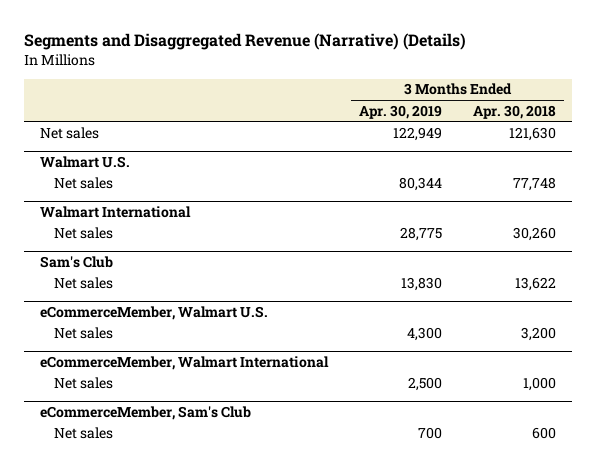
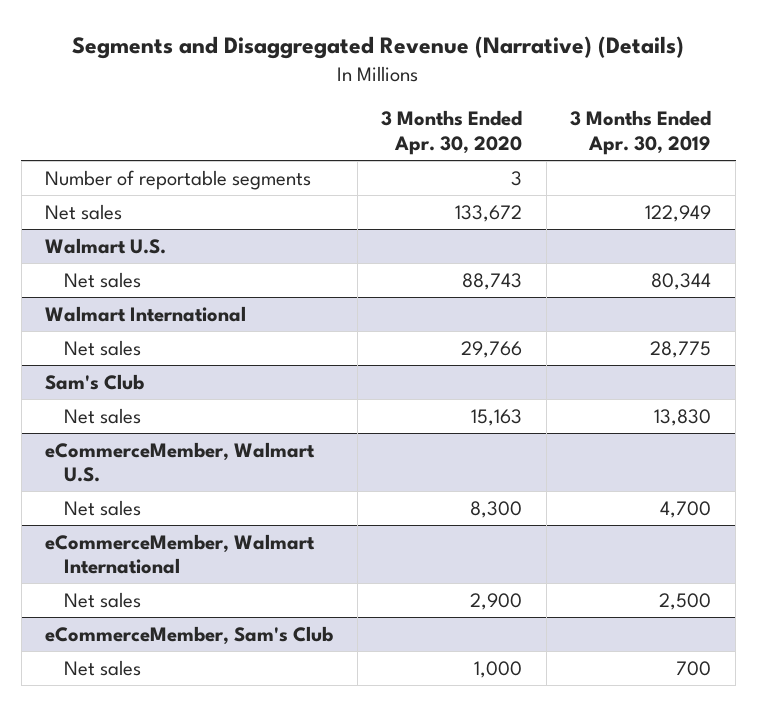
[473,104,557,119] Apr. 30, 2018 -> none
none -> [381,110,523,155] 3 Months Ended Apr. 30, 2020
none -> [45,169,312,190] Number of reportable segments
[407,326,443,341] 4,300 -> [660,500,712,518] 4,700

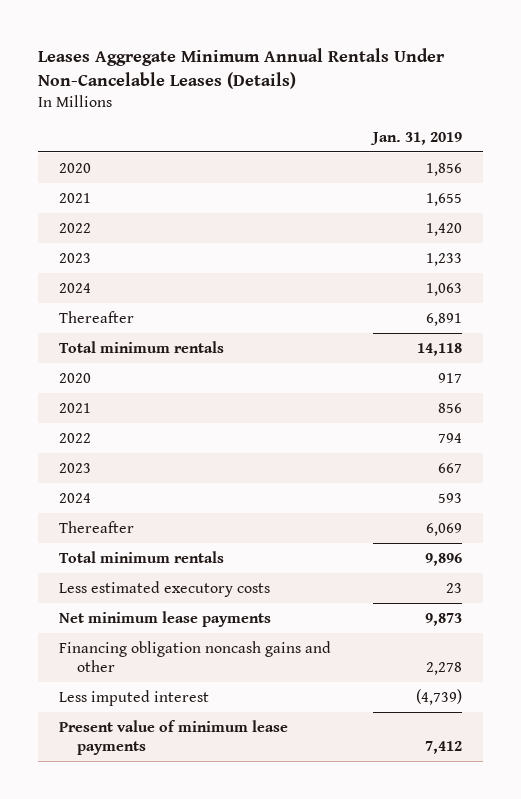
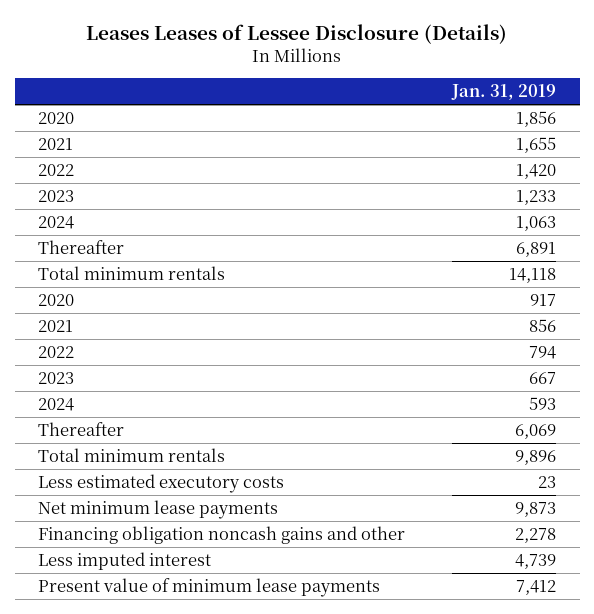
[38,47,446,89] Leases Aggregate Minimum Annual Rentals Under Non-Cancelable Leases (Details) -> [86,23,508,44] Leases Leases of Lessee Disclosure (Details)
[416,688,463,705] (4,739) -> [515,553,557,569] 4,739

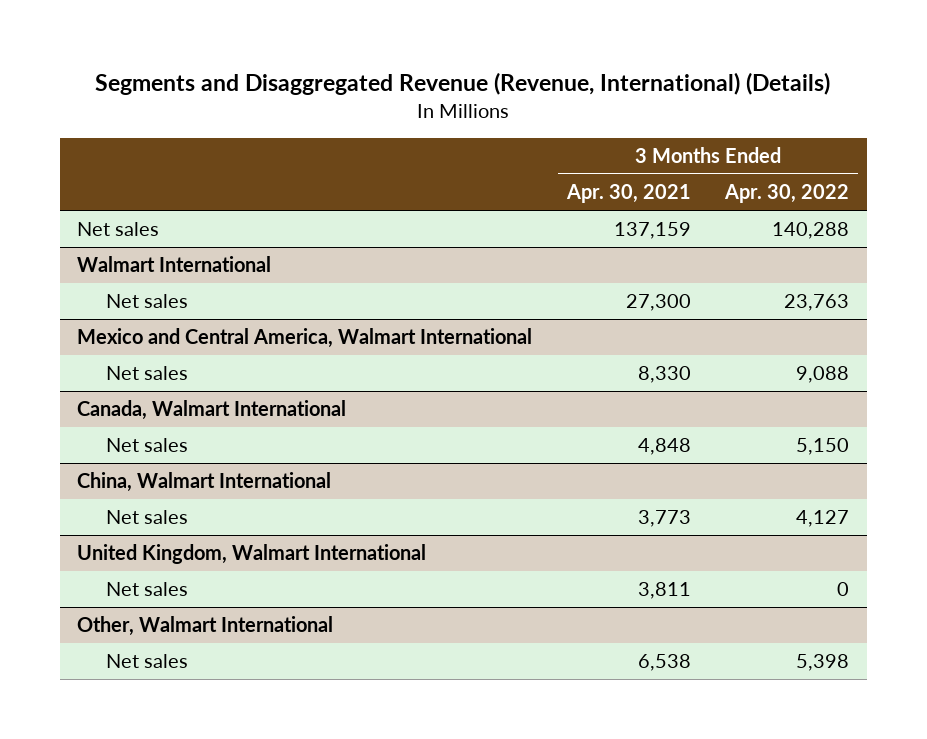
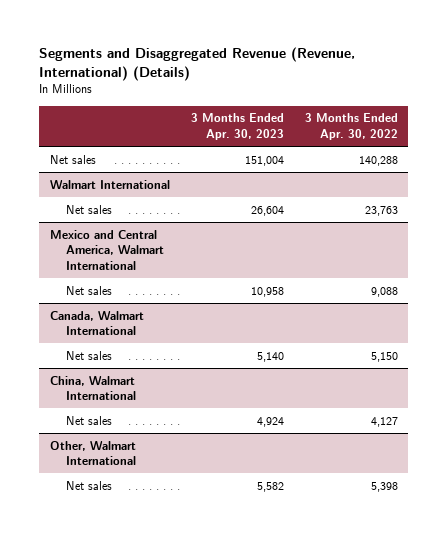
[565,184,691,204] Apr. 30, 2021 -> none
none -> [190,113,284,140] 3 Months Ended Apr. 30, 2023
[77,544,427,565] United Kingdom, Walmart International -> none
[106,582,189,597] Net sales -> none

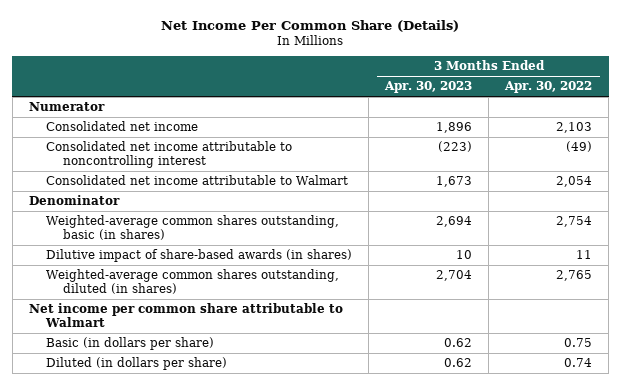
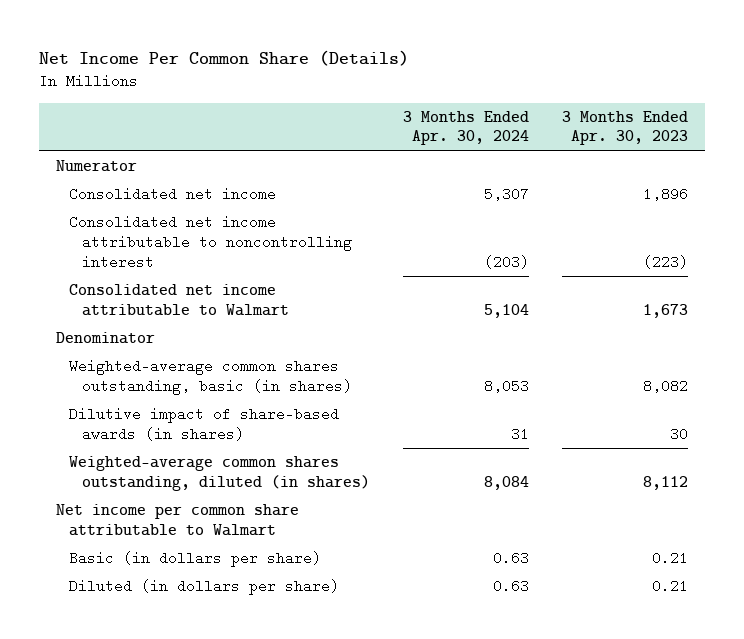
[504,81,593,94] Apr. 30, 2022 -> none
none -> [403,110,530,146] 3 Months Ended Apr. 30, 2024
[435,216,472,228] 2,694 -> [643,378,689,393] 8,082
[455,250,472,260] 10 -> [670,426,689,441] 30
[435,270,472,282] 2,704 -> [643,475,689,490] 8,112
[443,338,472,348] 0.62 -> [652,551,689,566] 0.21
[443,358,472,368] 0.62 -> [652,579,689,594] 0.21

